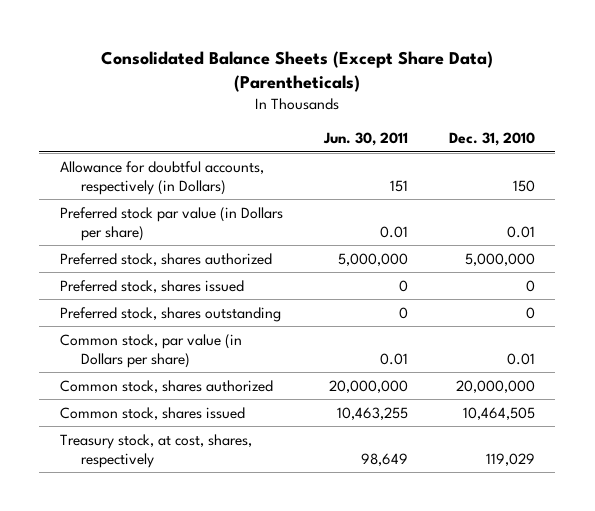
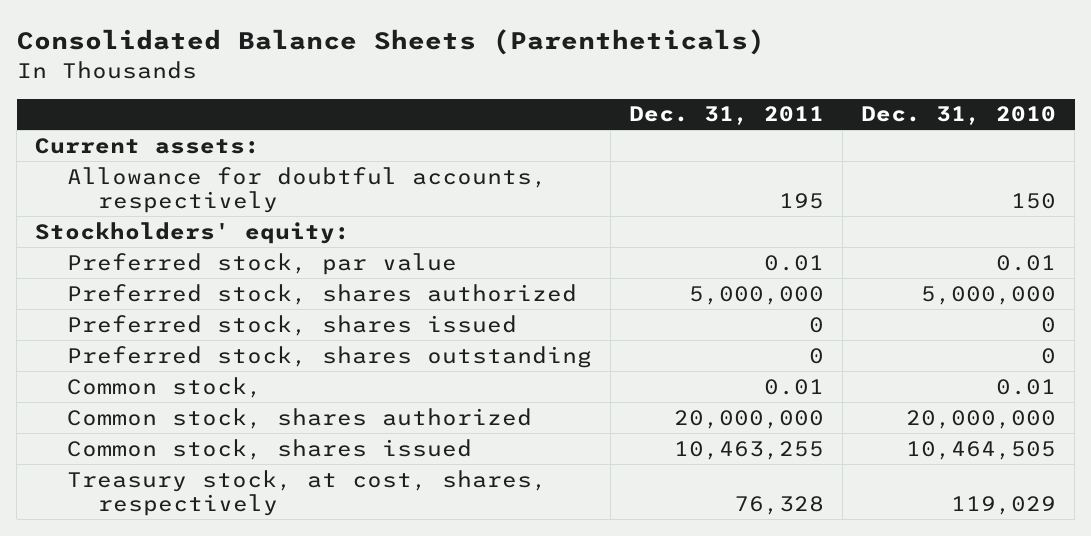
[101,50,494,92] Consolidated Balance Sheets (Except Share Data) (Parentheticals) -> [16,29,765,56] Consolidated Balance Sheets (Parentheticals)
[322,132,408,147] Jun. 30, 2011 -> none
none -> [628,106,824,126] Dec. 31, 2011
none -> [35,137,261,154] Current assets:
[59,160,264,195] Allowance for doubtful accounts, respectively (in Dollars) -> [66,166,547,214] Allowance for doubtful accounts, respectively
none -> [35,221,351,244] Stockholders' equity:
[59,206,283,241] Preferred stock par value (in Dollars per share) -> [66,252,457,275] Preferred stock, par value
[59,333,242,368] Common stock, par value (in Dollars per share) -> none
none -> [66,376,262,398] Common stock,

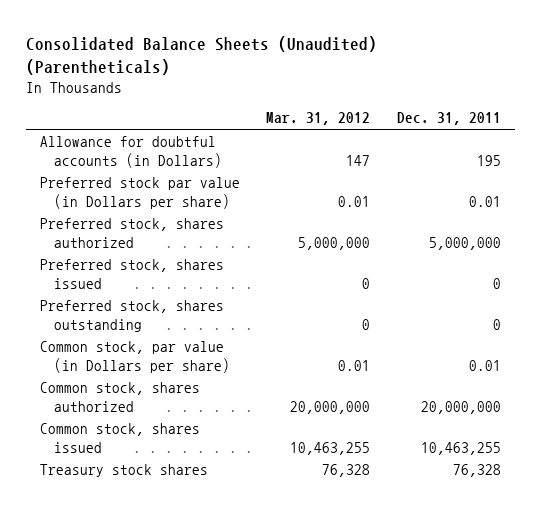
[16,29,765,56] Consolidated Balance Sheets (Parentheticals) -> [26,36,378,75] Consolidated Balance Sheets (Unaudited) (Parentheticals)
[861,106,1057,126] Dec. 31, 2010 -> none
none -> [266,112,371,126] Mar. 31, 2012
[35,137,261,154] Current assets: -> none
[35,221,351,244] Stockholders' equity: -> none
[66,166,547,214] Allowance for doubtful accounts, respectively -> [39,136,222,168] Allowance for doubtful accounts (in Dollars)
[66,252,457,275] Preferred stock, par value -> [39,177,240,209] Preferred stock par value (in Dollars per share)
[66,376,262,398] Common stock, -> none
none -> [39,341,230,373] Common stock, par value (in Dollars per share)
[66,469,547,517] Treasury stock, at cost, shares, respectively -> [39,464,208,478] Treasury stock shares

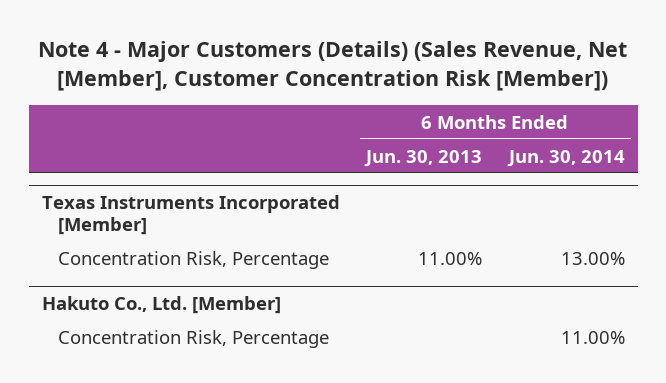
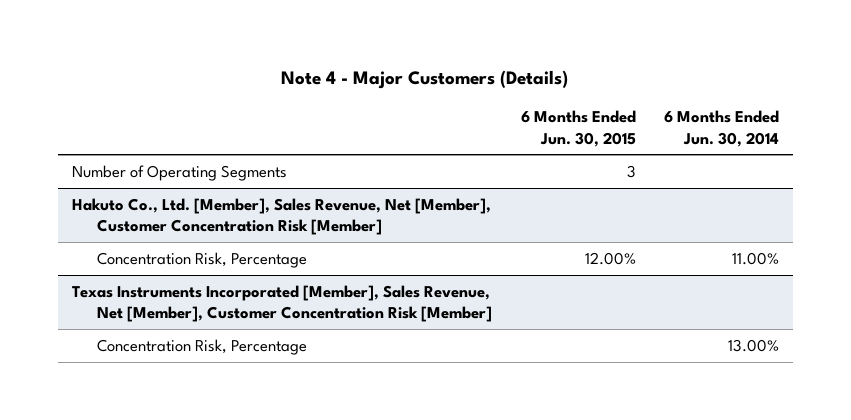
[38,41,628,92] Note 4 - Major Customers (Details) (Sales Revenue, Net [Member], Customer Concentration Risk [Member]) -> [281,69,569,89] Note 4 - Major Customers (Details)
[364,149,483,167] Jun. 30, 2013 -> none
none -> [520,110,636,147] 6 Months Ended Jun. 30, 2015
[41,194,340,235] Texas Instruments Incorporated [Member] -> none
[57,250,329,269] Concentration Risk, Percentage -> none
[41,295,281,314] Hakuto Co., Ltd. [Member] -> none
none -> [71,164,287,181] Number of Operating Segments
none -> [71,197,491,236] Hakuto Co., Ltd. [Member], Sales Revenue, Net [Member], Customer Concentration Risk [Member]
none -> [71,284,493,323] Texas Instruments Incorporated [Member], Sales Revenue, Net [Member], Customer Concentration Risk [Member]
none -> [97,338,308,355] Concentration Risk, Percentage

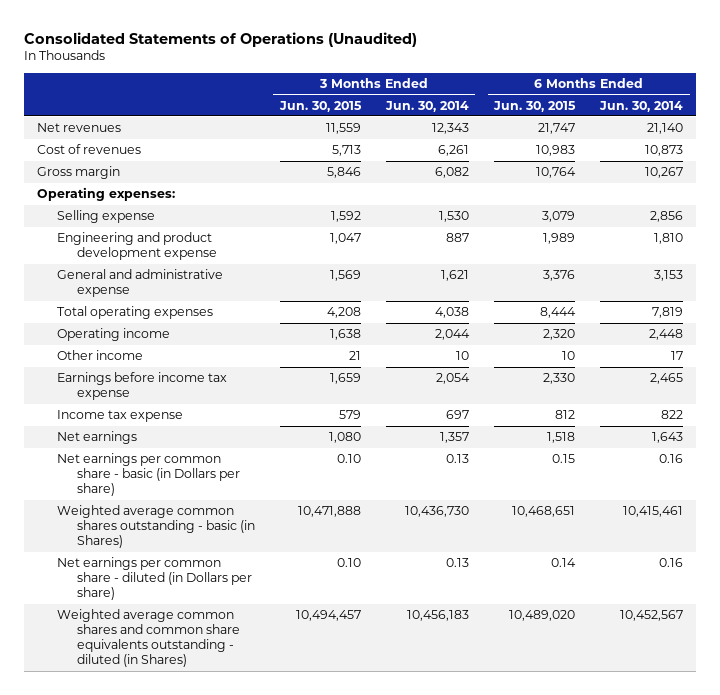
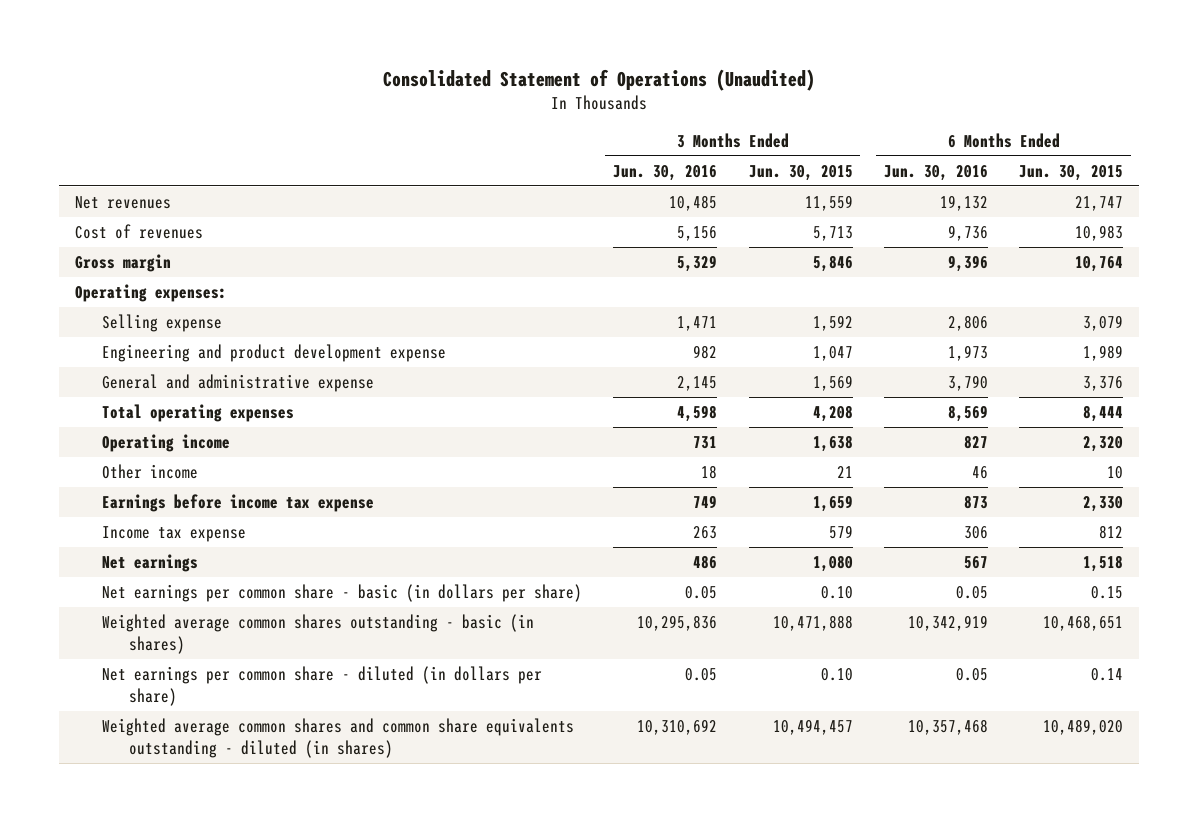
[24,31,418,47] Consolidated Statements of Operations (Unaudited) -> [383,68,816,91] Consolidated Statement of Operations (Unaudited)
[384,100,469,112] Jun. 30, 2014 -> none
[599,100,684,112] Jun. 30, 2014 -> none
none -> [613,164,718,181] Jun. 30, 2016
none -> [884,164,989,181] Jun. 30, 2016
[56,453,240,497] Net earnings per common share - basic (in Dollars per share) -> [101,583,582,602] Net earnings per common share - basic (in dollars per share)
[56,505,255,549] Weighted average common shares outstanding - basic (in Shares) -> [101,613,534,654] Weighted average common shares outstanding - basic (in shares)
[56,557,252,601] Net earnings per common share - diluted (in Dollars per share) -> [101,665,542,706] Net earnings per common share - diluted (in dollars per share)
[56,609,240,668] Weighted average common shares and common share equivalents outstanding - diluted (in Shares) -> [101,717,574,758] Weighted average common shares and common share equivalents outstanding - diluted (in shares)

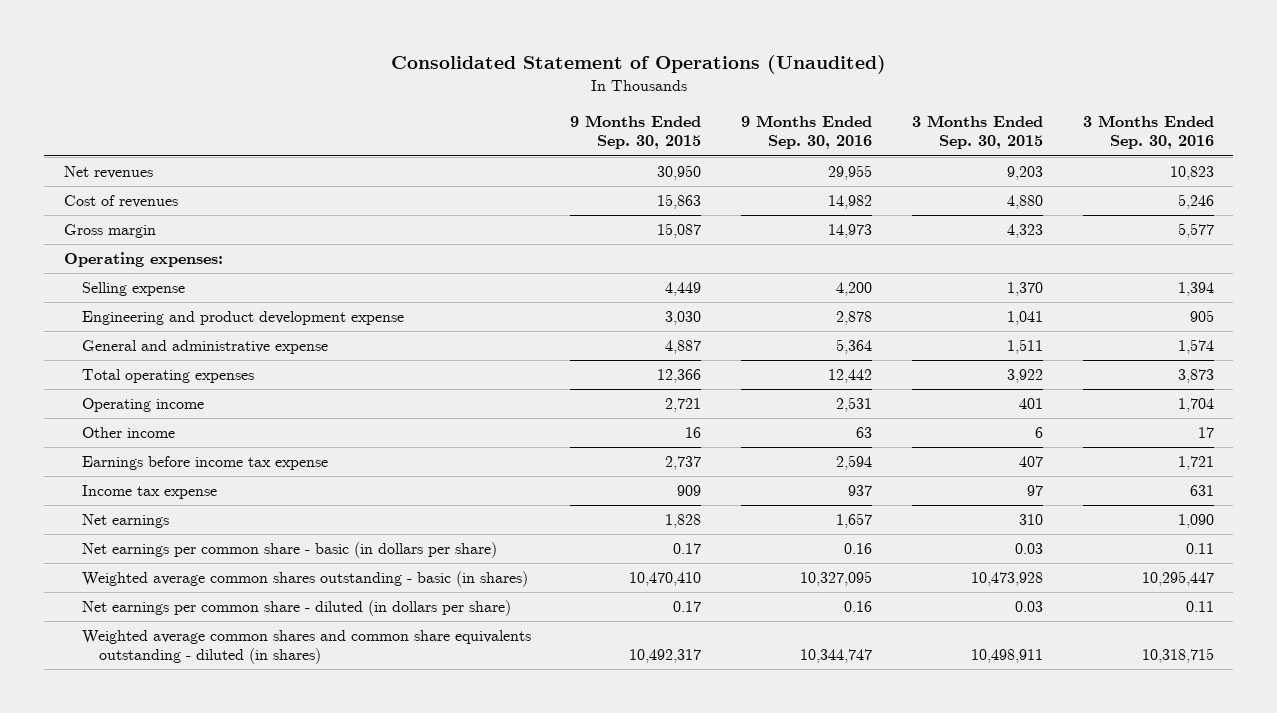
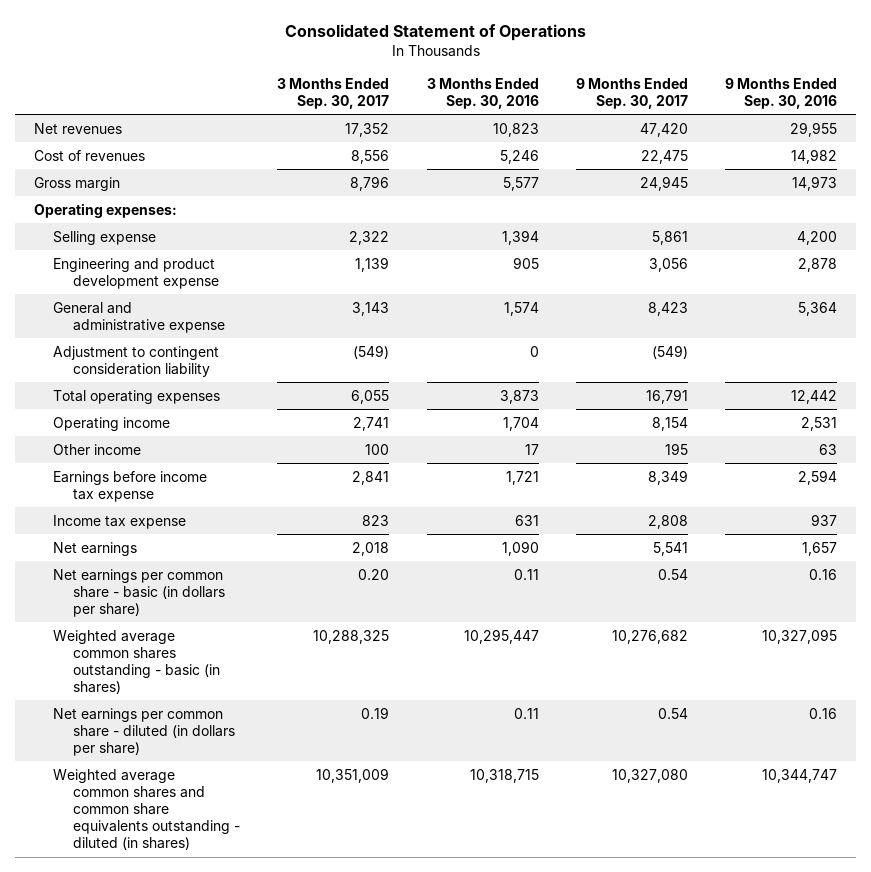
[390,55,886,75] Consolidated Statement of Operations (Unaudited) -> [284,24,586,42] Consolidated Statement of Operations
[570,115,702,150] 9 Months Ended Sep. 30, 2015 -> none
[911,115,1043,150] 3 Months Ended Sep. 30, 2015 -> none
none -> [277,77,390,110] 3 Months Ended Sep. 30, 2017
none -> [575,77,688,110] 9 Months Ended Sep. 30, 2017
none -> [53,345,220,377] Adjustment to contingent consideration liability

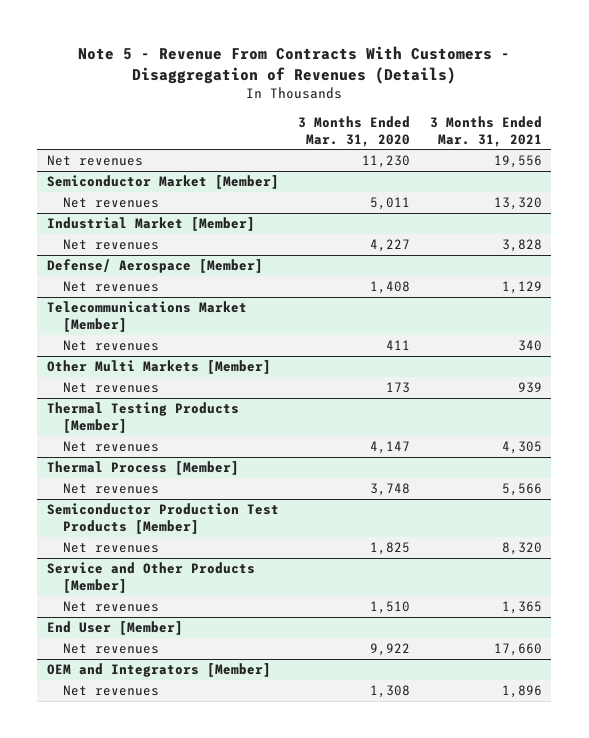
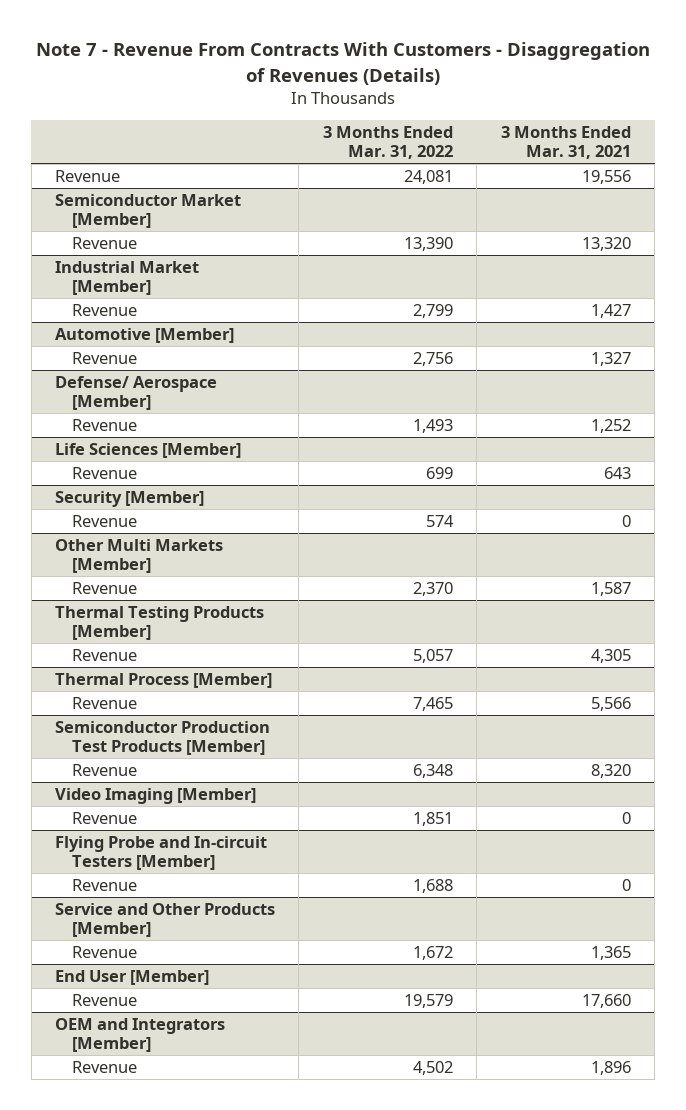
[78,45,511,84] Note 5 - Revenue From Contracts With Customers - Disaggregation of Revenues (Details) -> [35,42,650,85] Note 7 - Revenue From Contracts With Customers - Disaggregation of Revenues (Details)
[298,115,411,147] 3 Months Ended Mar. 31, 2020 -> none
none -> [322,125,453,159] 3 Months Ended Mar. 31, 2022
[47,155,144,167] Net revenues -> [55,170,121,183] Revenue
[62,197,159,209] Net revenues -> [71,237,137,250] Revenue
[62,239,159,251] Net revenues -> none
none -> [71,304,137,317] Revenue
none -> [55,328,235,344] Automotive [Member]
none -> [71,352,137,365] Revenue
[62,281,159,293] Net revenues -> none
[47,301,248,333] Telecommunications Market [Member] -> none
[62,340,159,352] Net revenues -> none
none -> [71,419,137,432] Revenue
none -> [55,443,242,459] Life Sciences [Member]
none -> [71,467,137,480] Revenue
none -> [55,491,205,508] Security [Member]
none -> [71,515,137,528] Revenue
[62,382,159,394] Net revenues -> none
none -> [71,582,137,595] Revenue
[62,441,159,453] Net revenues -> [71,649,137,662] Revenue
[62,483,159,495] Net revenues -> [71,697,137,710] Revenue
[62,542,159,554] Net revenues -> [71,764,137,777] Revenue
none -> [55,788,257,805] Video Imaging [Member]
none -> [71,812,137,825] Revenue
none -> [55,836,268,870] Flying Probe and In-circuit Testers [Member]
none -> [71,879,137,892] Revenue
[62,601,159,613] Net revenues -> [71,946,137,959] Revenue
[62,643,159,655] Net revenues -> [71,994,137,1007] Revenue
[62,685,159,697] Net revenues -> [71,1061,137,1074] Revenue

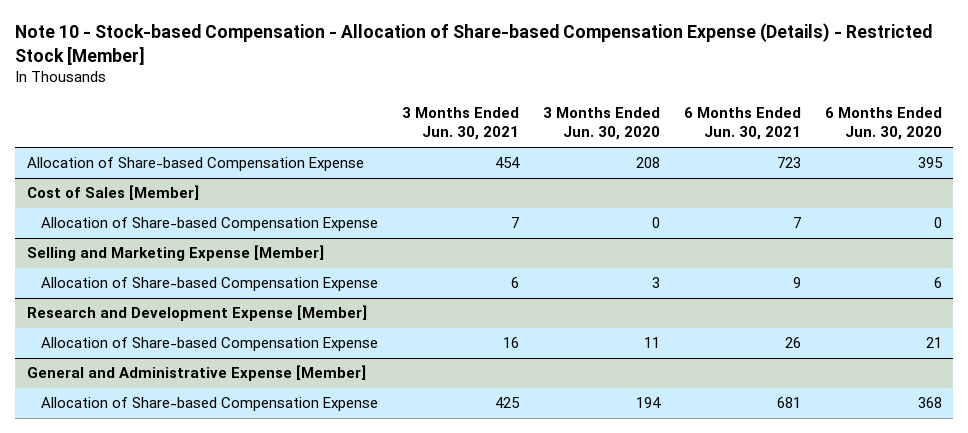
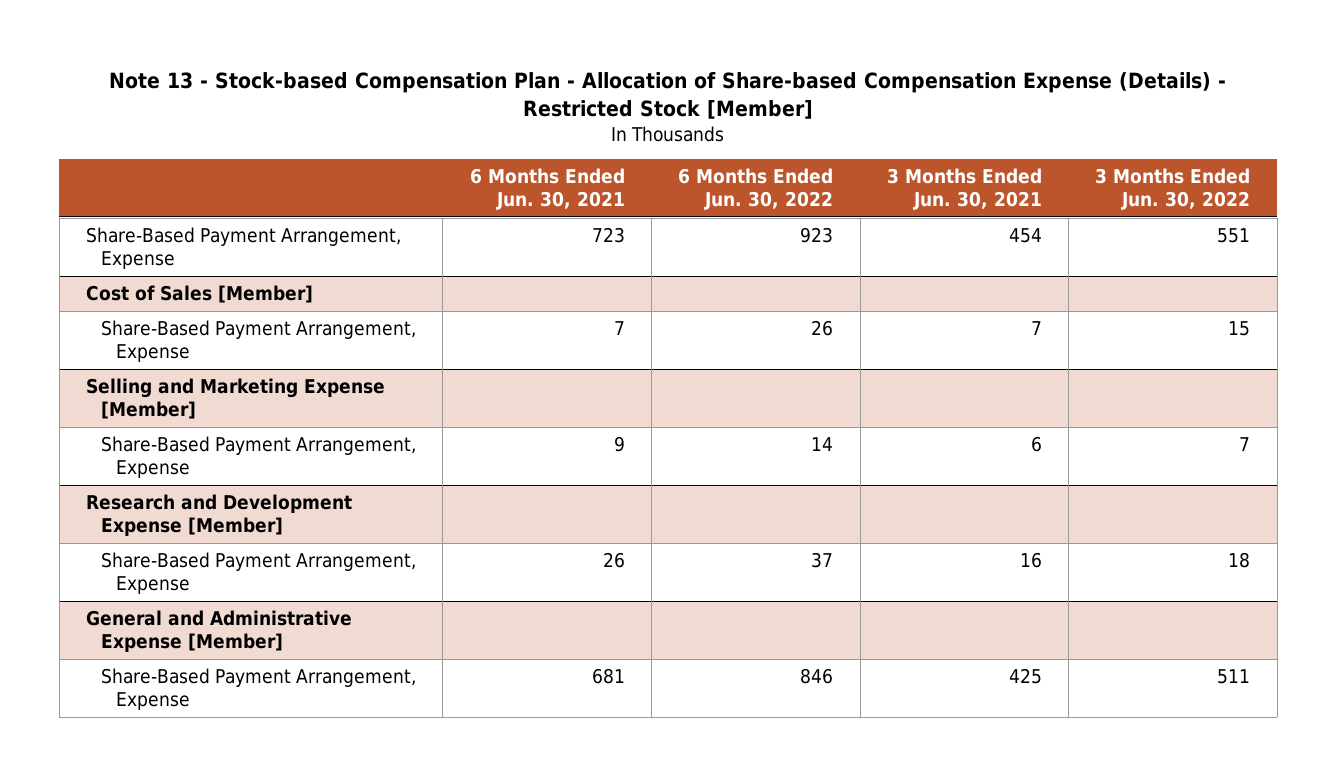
[15,23,933,65] Note 10 - Stock-based Compensation - Allocation of Share-based Compensation Expense (Details) - Restricted Stock [Member] -> [109,71,1227,119] Note 13 - Stock-based Compensation Plan - Allocation of Share-based Compensation Expense (Details) - Restricted Stock [Member]
[542,106,660,141] 3 Months Ended Jun. 30, 2020 -> none
[824,106,942,141] 6 Months Ended Jun. 30, 2020 -> none
none -> [678,168,834,211] 6 Months Ended Jun. 30, 2022
none -> [1095,168,1251,211] 3 Months Ended Jun. 30, 2022
[26,157,364,172] Allocation of Share-based Compensation Expense -> [85,226,401,270] Share-Based Payment Arrangement, Expense
[41,217,379,232] Allocation of Share-based Compensation Expense -> [100,319,416,363] Share-Based Payment Arrangement, Expense
[41,277,379,292] Allocation of Share-based Compensation Expense -> [100,435,416,479] Share-Based Payment Arrangement, Expense
[41,337,379,352] Allocation of Share-based Compensation Expense -> [100,551,416,595] Share-Based Payment Arrangement, Expense
[41,397,379,412] Allocation of Share-based Compensation Expense -> [100,667,416,711] Share-Based Payment Arrangement, Expense

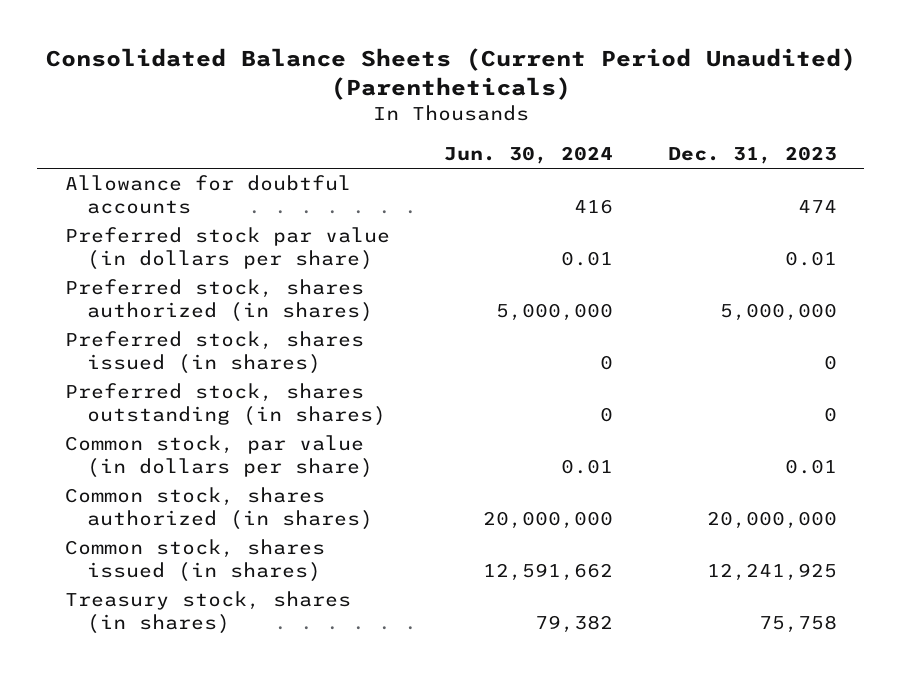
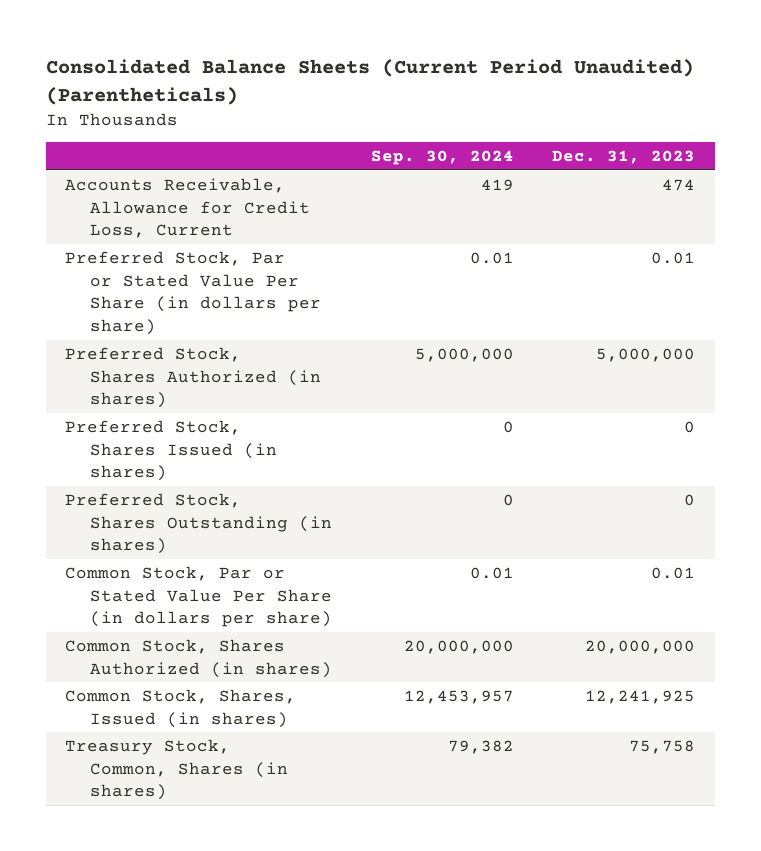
[444,145,614,164] Jun. 30, 2024 -> none
none -> [370,150,514,166] Sep. 30, 2024
[64,175,351,215] Allowance for doubtful accounts -> [65,177,310,239] Accounts Receivable, Allowance for Credit Loss, Current
[64,227,390,271] Preferred stock par value (in dollars per share) -> [65,250,321,335] Preferred Stock, Par or Stated Value Per Share (in dollars per share)
[64,279,374,323] Preferred stock, shares authorized (in shares) -> [65,346,321,409] Preferred Stock, Shares Authorized (in shares)
[64,331,364,375] Preferred stock, shares issued (in shares) -> [65,419,277,482] Preferred Stock, Shares Issued (in shares)
[64,383,387,427] Preferred stock, shares outstanding (in shares) -> [65,492,332,555] Preferred Stock, Shares Outstanding (in shares)
[64,435,374,479] Common stock, par value (in dollars per share) -> [65,565,332,628] Common Stock, Par or Stated Value Per Share (in dollars per share)
[64,487,374,531] Common stock, shares authorized (in shares) -> [65,638,332,678] Common Stock, Shares Authorized (in shares)
[64,539,325,583] Common stock, shares issued (in shares) -> [65,688,297,728] Common Stock, Shares, Issued (in shares)
[64,591,351,635] Treasury stock, shares (in shares) -> [65,738,288,801] Treasury Stock, Common, Shares (in shares)

